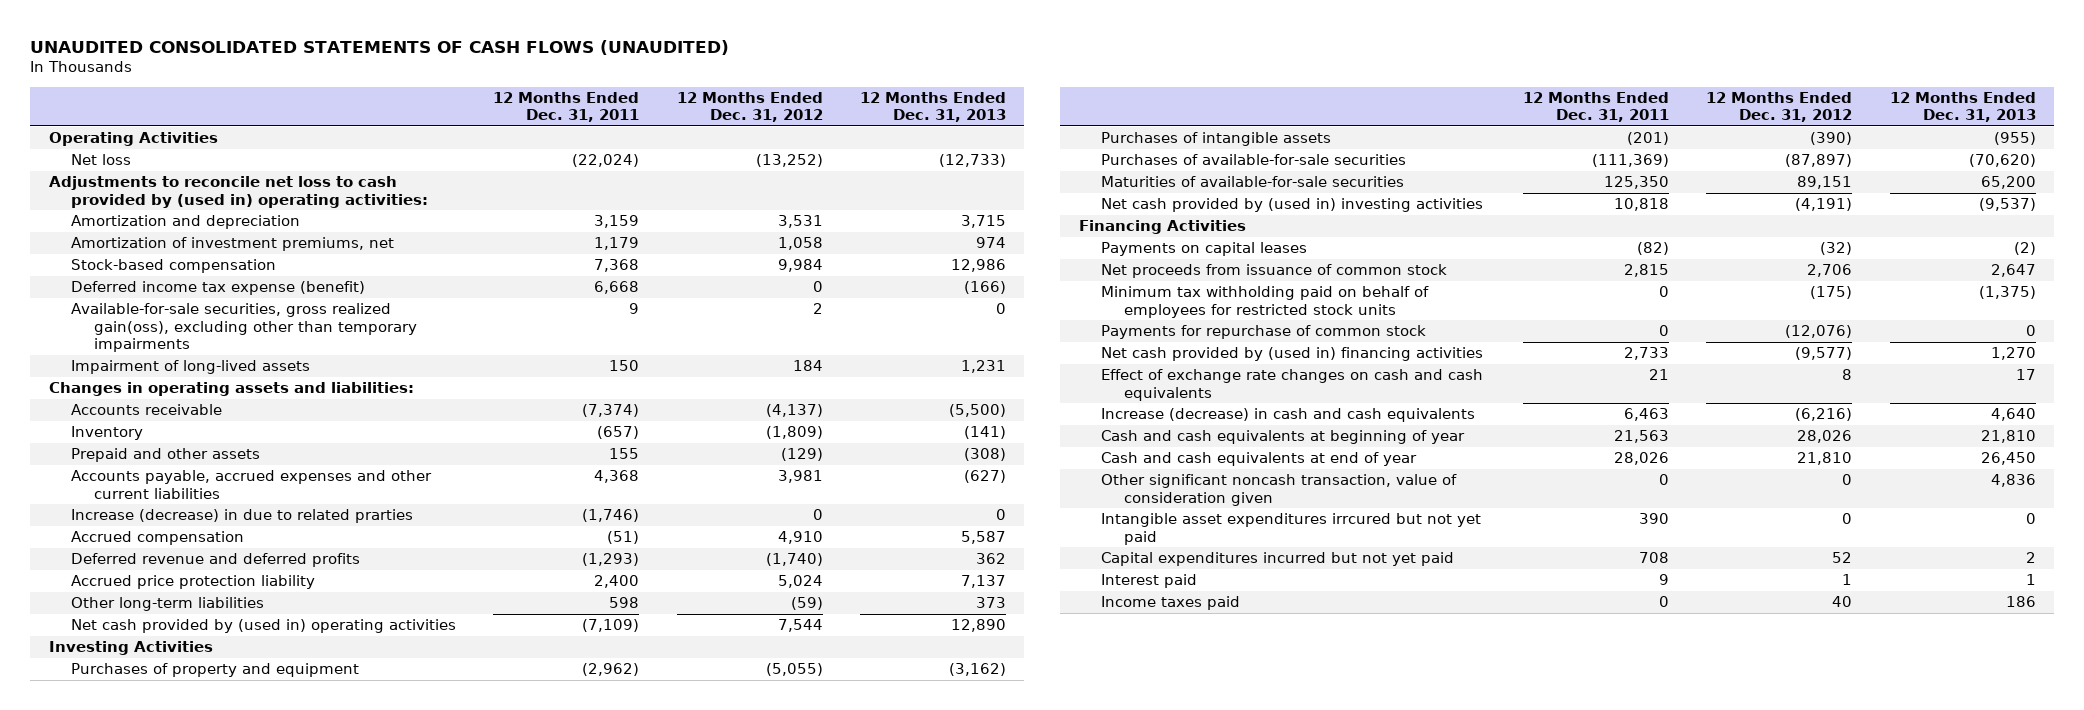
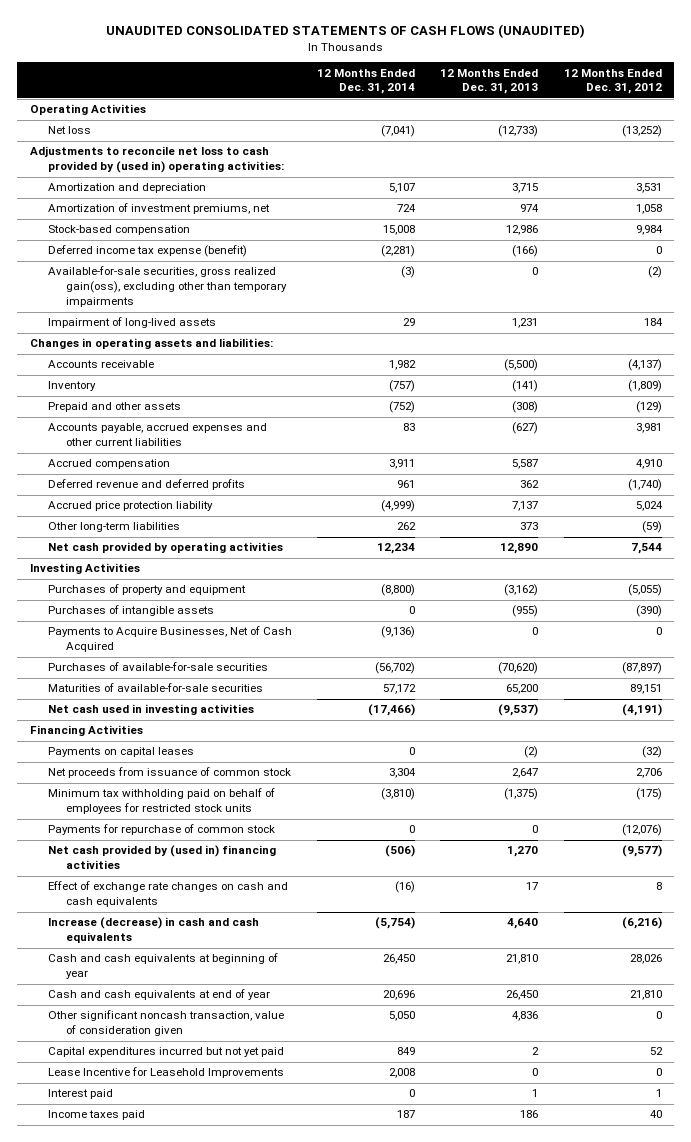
[493,91,640,123] 12 Months Ended Dec. 31, 2011 -> none
none -> [317,68,416,95] 12 Months Ended Dec. 31, 2014
[812,303,823,315] 2 -> [647,266,662,279] (2)
[71,509,414,524] Increase (decrease) in due to related prarties -> none
[71,619,457,634] Net cash provided by (used in) operating activities -> [47,542,283,554] Net cash provided by operating activities
none -> [47,626,292,653] Payments to Acquire Businesses, Net of Cash Acquired
[1101,198,1484,213] Net cash provided by (used in) investing activities -> [47,704,254,716] Net cash used in investing activities
[1101,513,1482,545] Intangible asset expenditures irrcured but not yet paid -> none
none -> [47,1067,284,1079] Lease Incentive for Leasehold Improvements

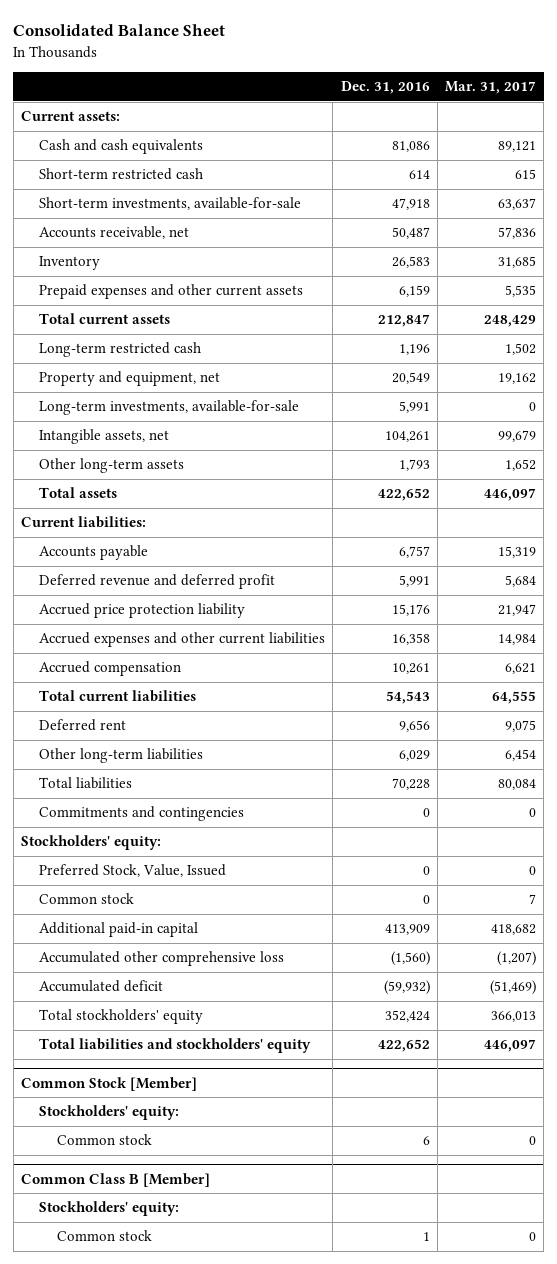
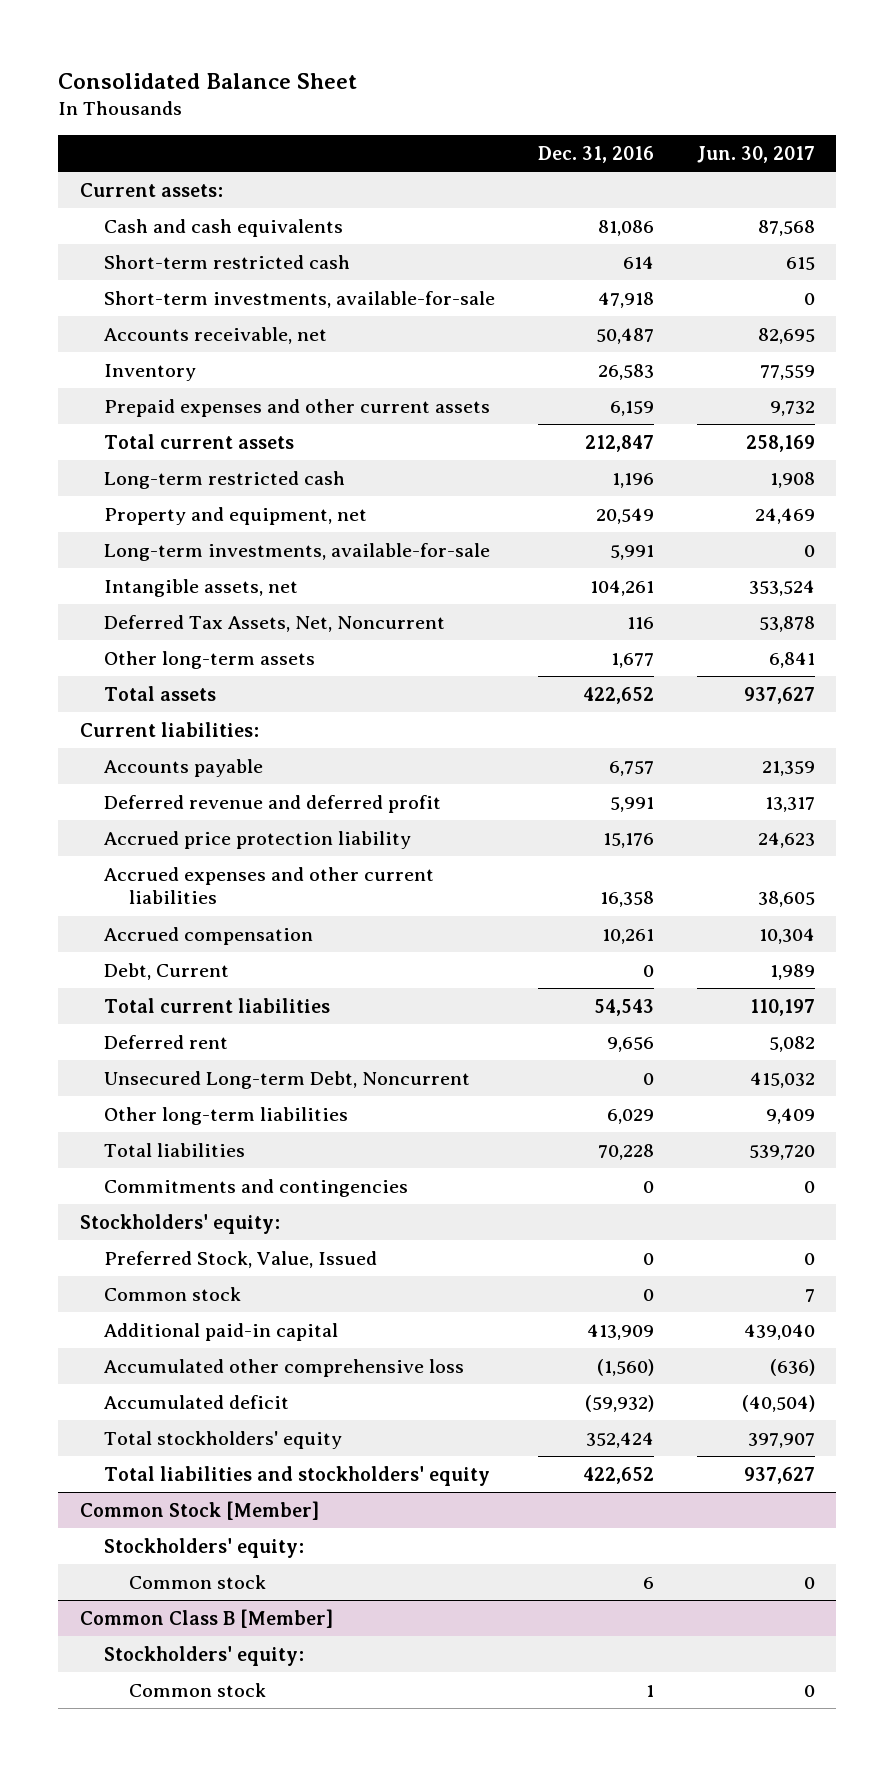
[445,80,537,94] Mar. 31, 2017 -> none
none -> [696,145,815,163] Jun. 30, 2017
none -> [104,614,446,632] Deferred Tax Assets, Net, Noncurrent
[398,459,430,472] 1,793 -> [610,652,654,668] 1,677
none -> [104,962,230,980] Debt, Current
none -> [104,1070,471,1089] Unsecured Long-term Debt, Noncurrent

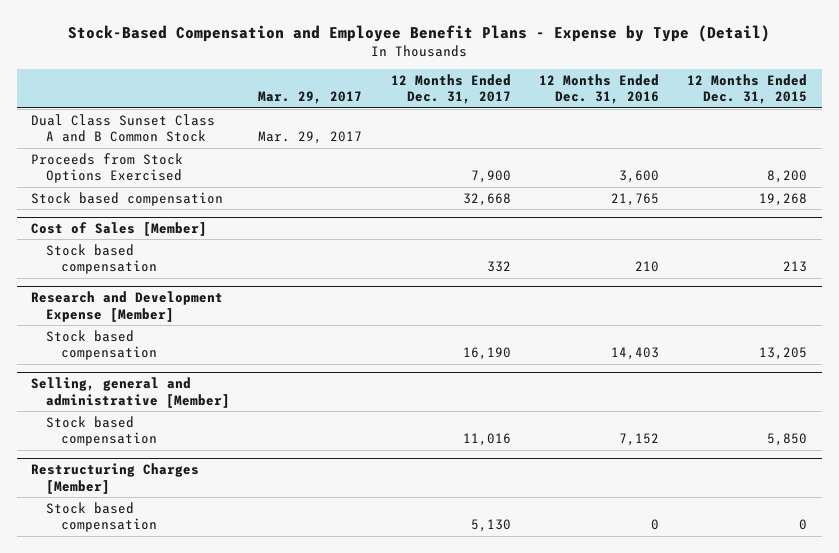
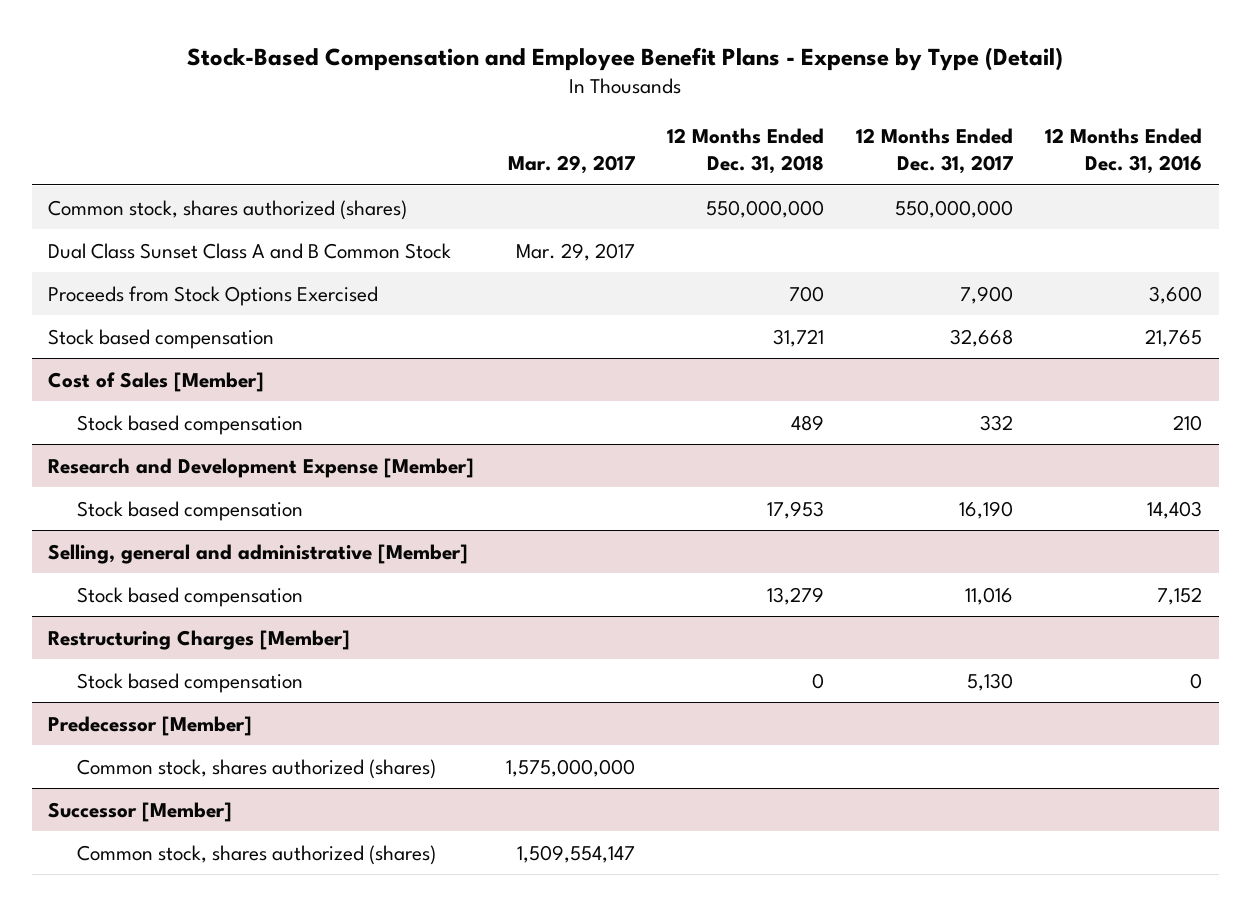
[687,73,808,105] 12 Months Ended Dec. 31, 2015 -> none
none -> [667,128,825,175] 12 Months Ended Dec. 31, 2018
none -> [47,199,407,220] Common stock, shares authorized (shares)
none -> [47,715,252,736] Predecessor [Member]
none -> [77,758,437,779] Common stock, shares authorized (shares)
none -> [47,801,232,822] Successor [Member]
none -> [77,844,437,865] Common stock, shares authorized (shares)

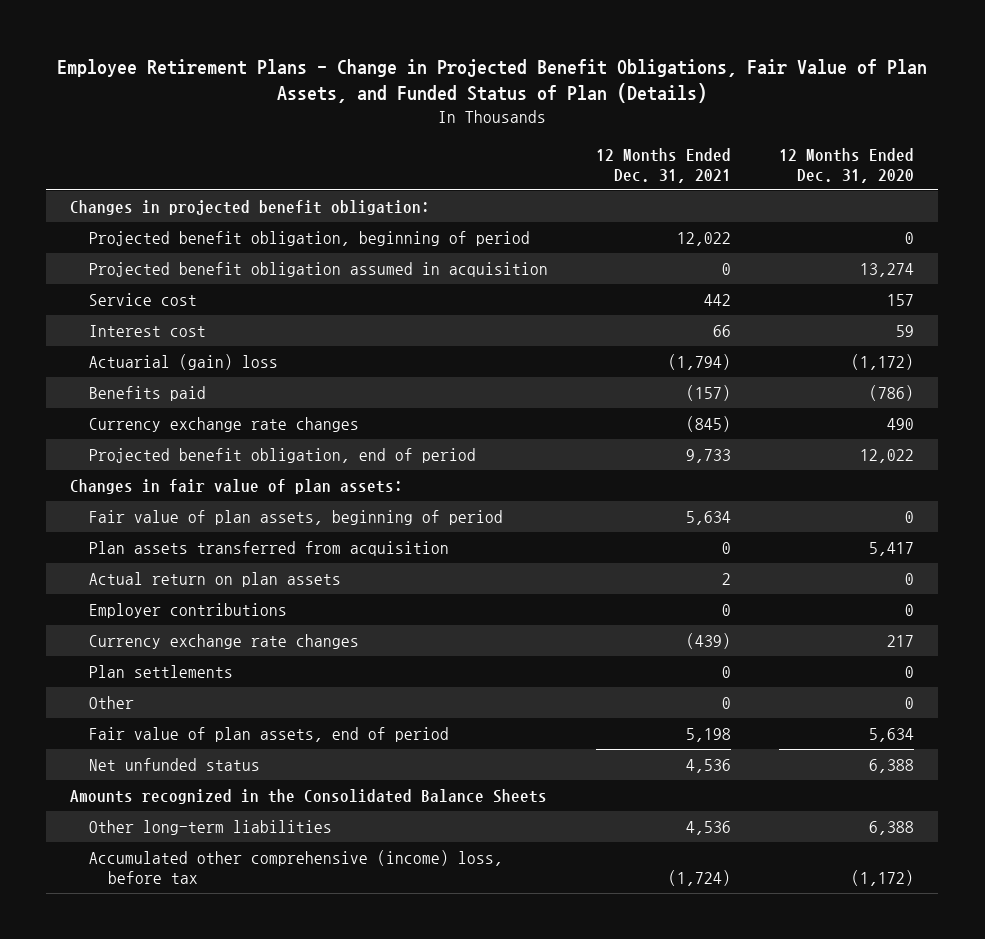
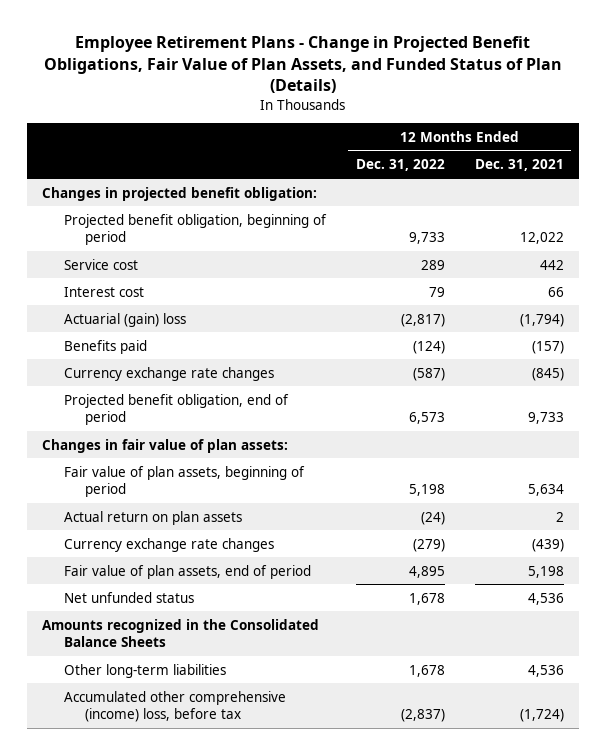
[779,147,915,183] 12 Months Ended Dec. 31, 2020 -> none
none -> [355,159,445,172] Dec. 31, 2022
[89,261,549,277] Projected benefit obligation assumed in acquisition -> none
[89,540,450,556] Plan assets transferred from acquisition -> none
[89,602,288,618] Employer contributions -> none
[89,664,234,678] Plan settlements -> none
[89,695,135,709] Other -> none

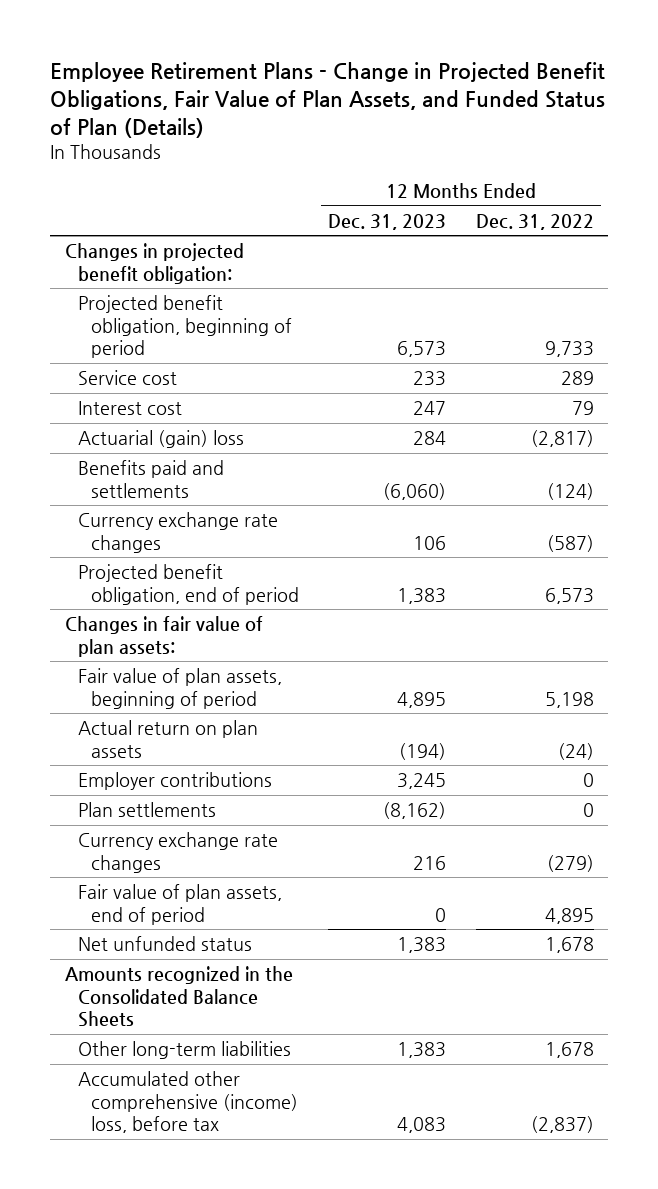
[474,159,564,172] Dec. 31, 2021 -> none
none -> [328,213,447,230] Dec. 31, 2023
[63,339,147,354] Benefits paid -> [77,460,224,498] Benefits paid and settlements
none -> [77,772,272,791] Employer contributions
none -> [77,802,216,818] Plan settlements

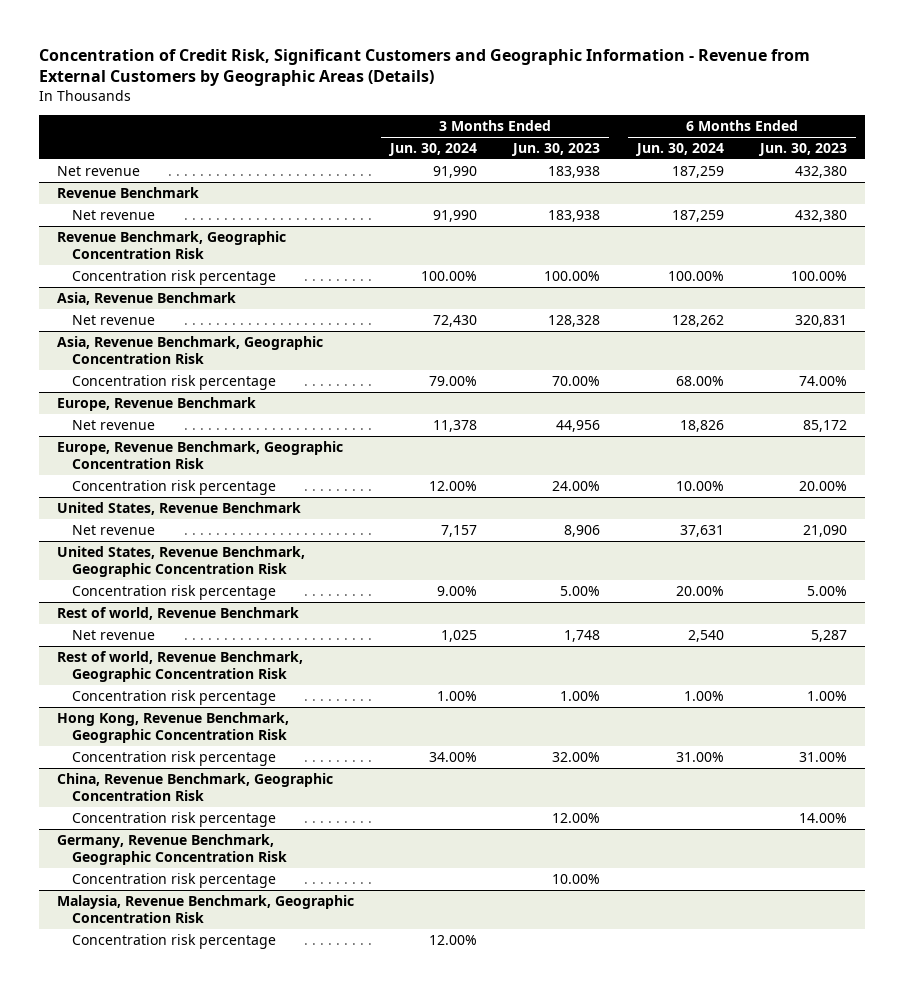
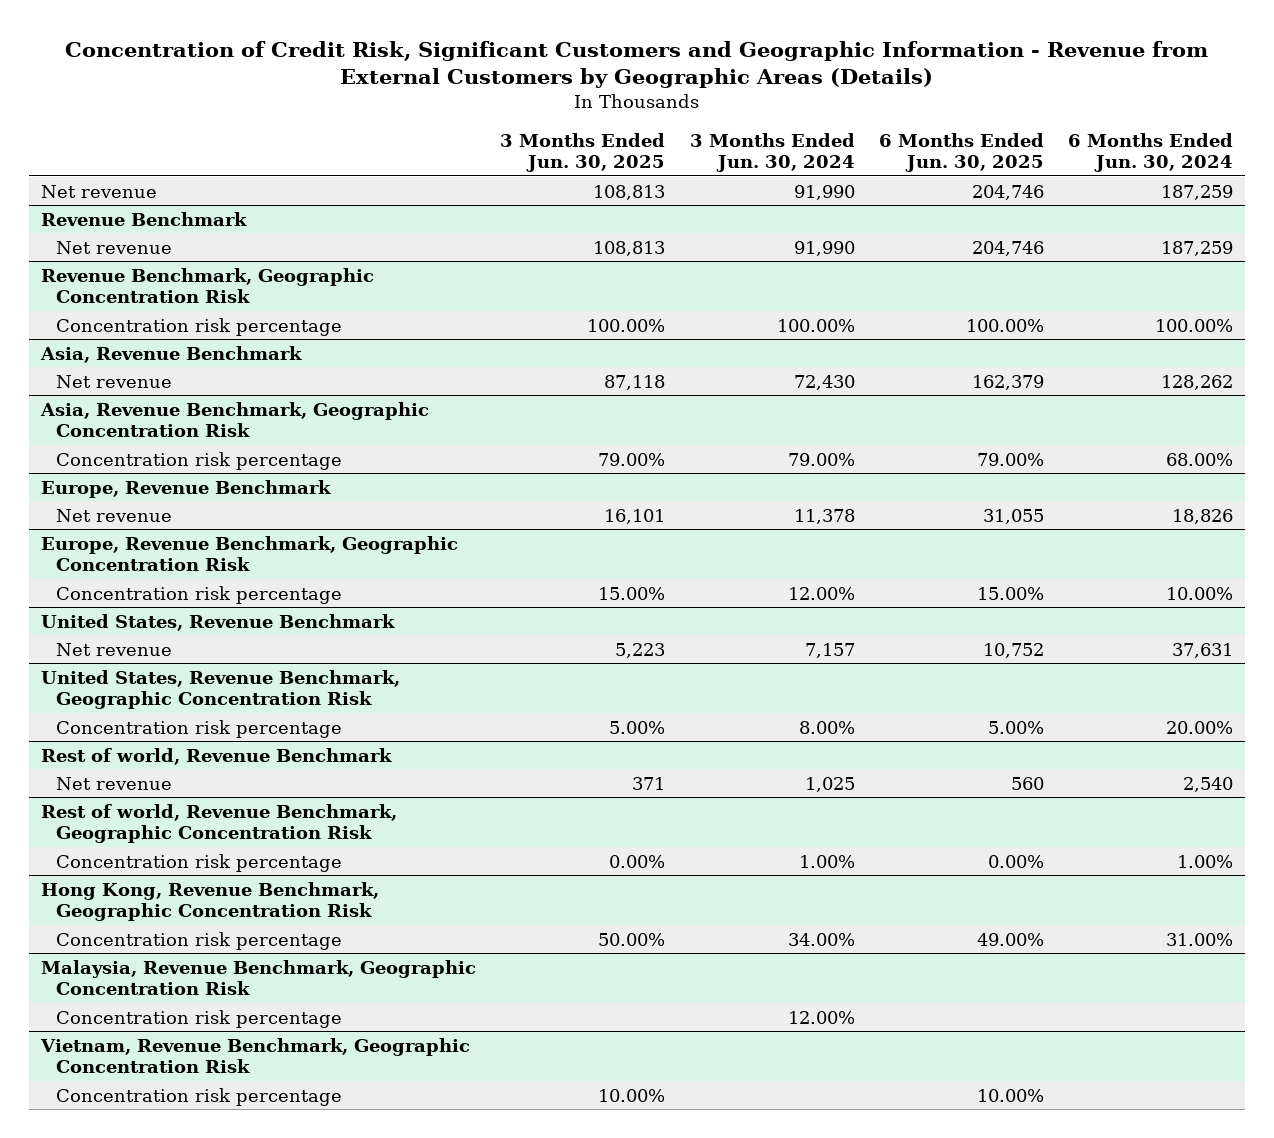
[511,143,601,157] Jun. 30, 2023 -> none
[757,143,847,157] Jun. 30, 2023 -> none
none -> [500,132,666,173] 3 Months Ended Jun. 30, 2025
none -> [878,132,1044,173] 6 Months Ended Jun. 30, 2025
[437,585,478,596] 9.00% -> [798,720,855,734] 8.00%
[57,772,334,802] China, Revenue Benchmark, Geographic Concentration Risk -> none
[72,811,277,827] Concentration risk percentage -> none
[57,833,288,866] Germany, Revenue Benchmark, Geographic Concentration Risk -> none
[72,872,277,888] Concentration risk percentage -> none
none -> [40,1037,471,1074] Vietnam, Revenue Benchmark, Geographic Concentration Risk
none -> [56,1087,343,1106] Concentration risk percentage

